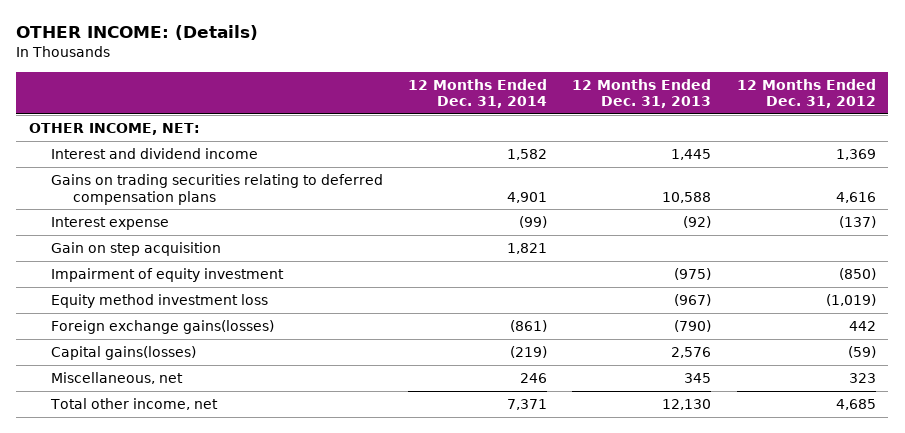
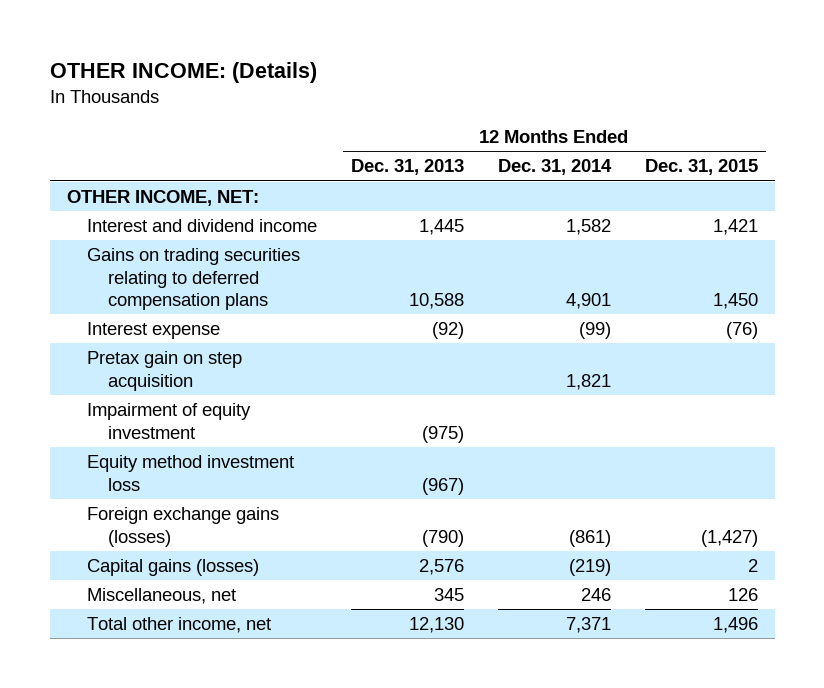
[736,78,876,109] 12 Months Ended Dec. 31, 2012 -> none
none -> [644,159,758,176] Dec. 31, 2015
[50,241,221,256] Gain on step acquisition -> [87,351,243,391] Pretax gain on step acquisition
[50,319,274,334] Foreign exchange gains(losses) -> [87,507,280,547] Foreign exchange gains (losses)
[50,345,196,360] Capital gains(losses) -> [87,559,260,577] Capital gains (losses)

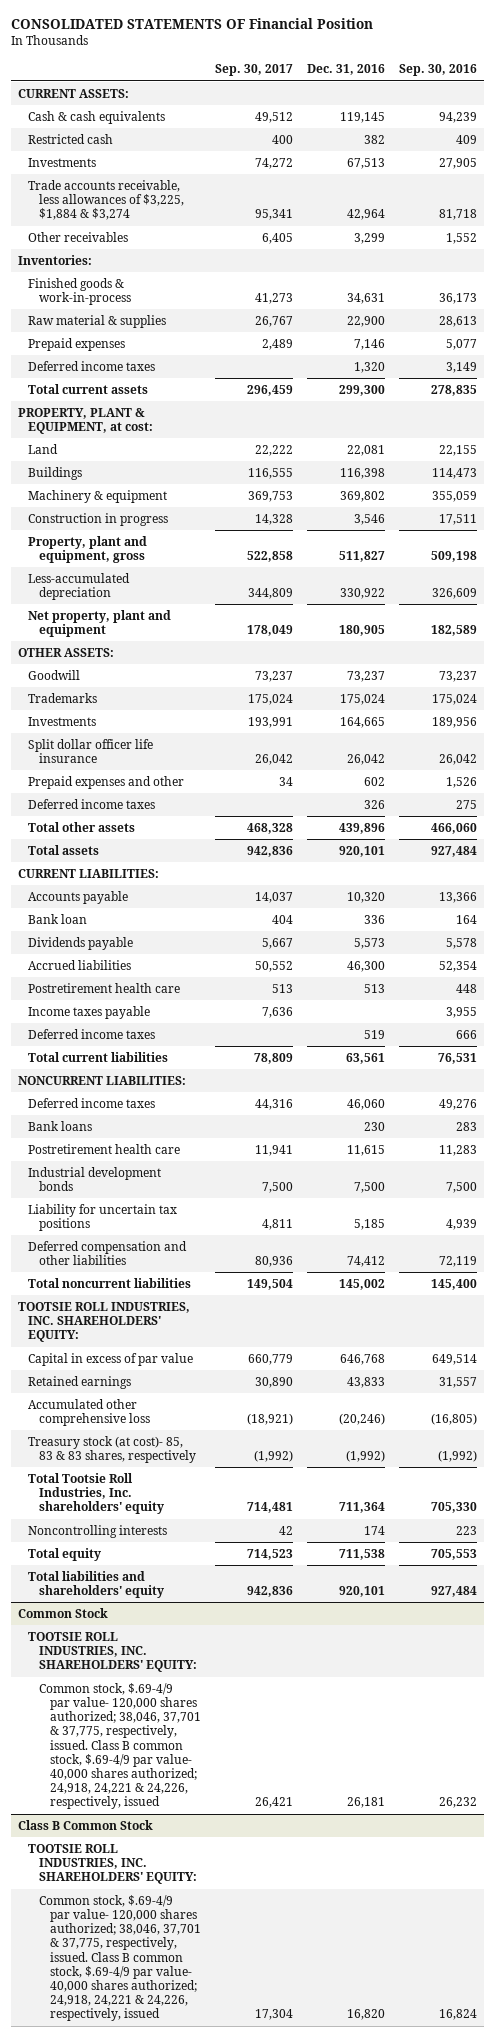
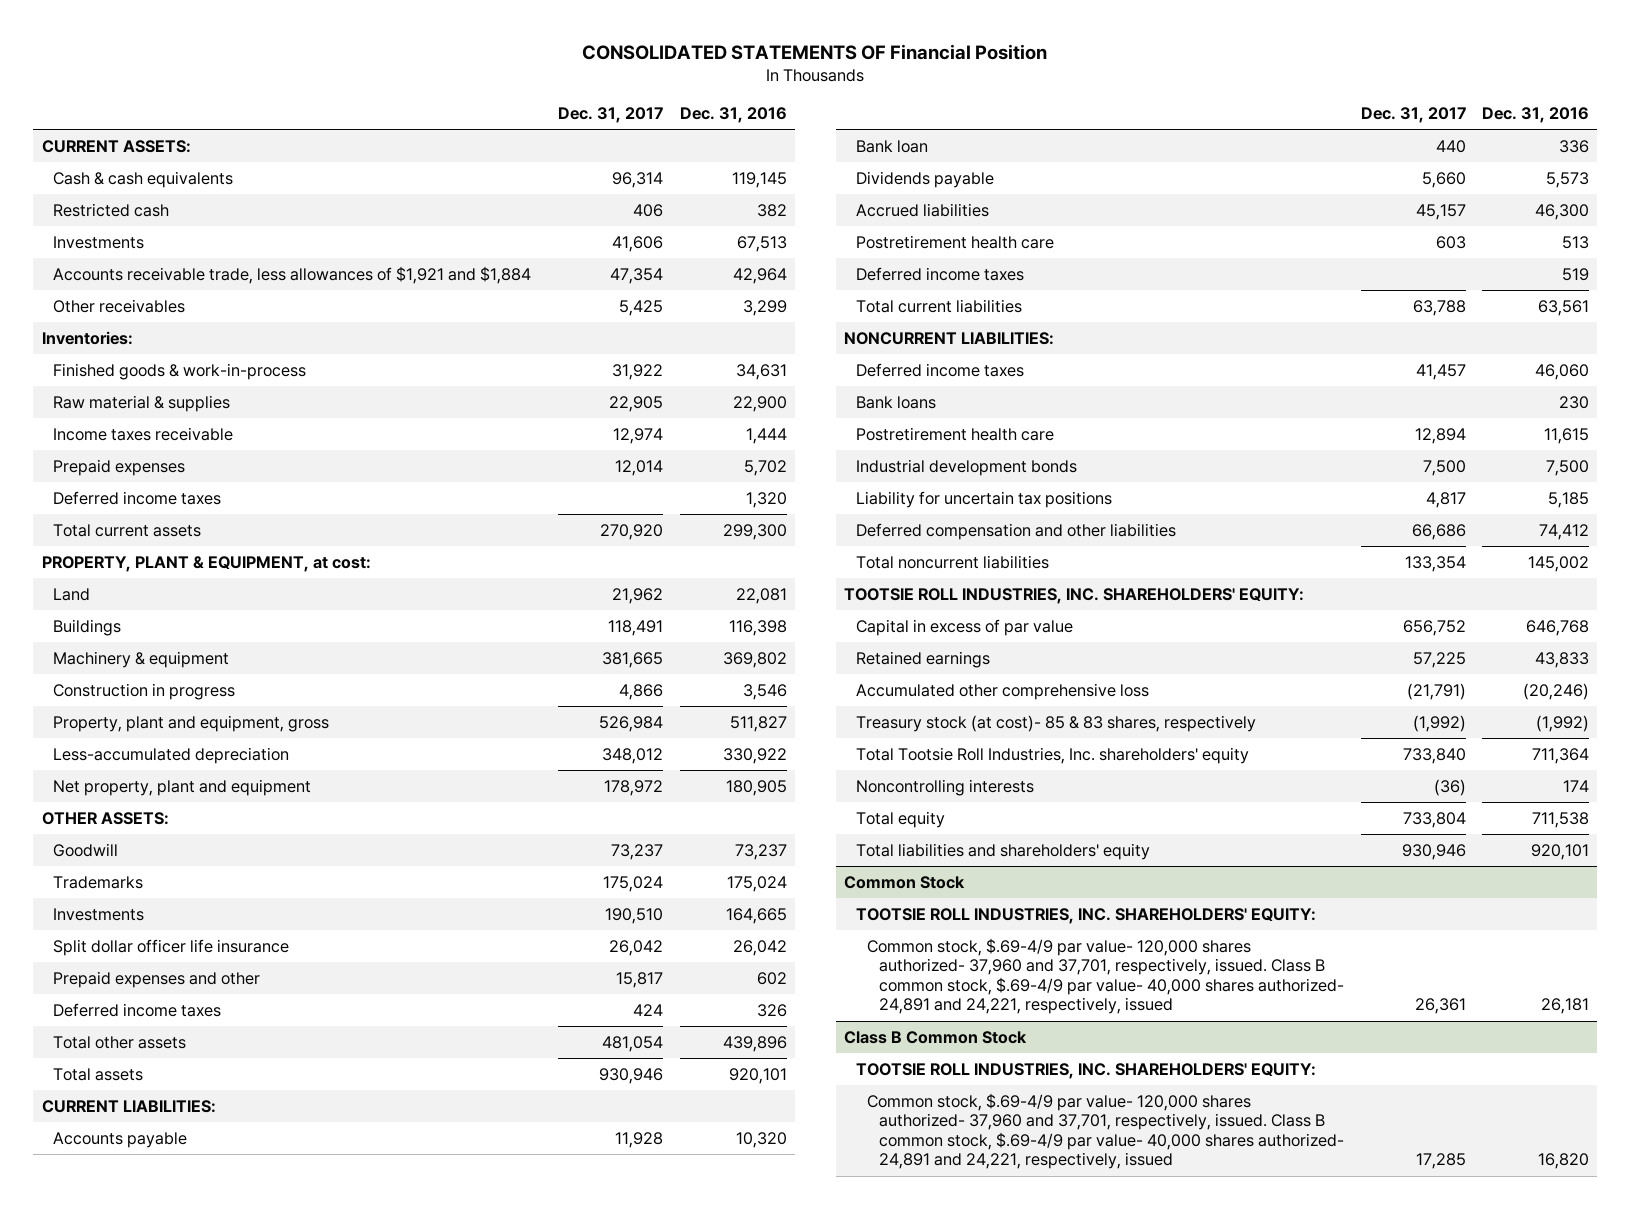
[214,64,293,77] Sep. 30, 2017 -> none
[398,64,477,77] Sep. 30, 2016 -> none
none -> [558,106,664,123] Dec. 31, 2017
[28,179,185,221] Trade accounts receivable, less allowances of $3,225, $1,884 & $3,274 -> [53,265,532,284] Accounts receivable trade, less allowances of $1,921 and $1,884
none -> [53,426,234,441] Income taxes receivable
[353,338,385,350] 7,146 -> [743,459,787,476] 5,702
[28,1005,151,1019] Income taxes payable -> none
[28,1435,197,1464] Treasury stock (at cost)- 85, 83 & 83 shares, respectively -> [855,714,1256,732] Treasury stock (at cost)- 85 & 83 shares, respectively
[39,1682,201,1810] Common stock, $.69-4/9 par value- 120,000 shares authorized; 38,046, 37,701 & 37,775, respectively, issued. Class B common stock, $.69-4/9 par value- 40,000 shares authorized; 24,918, 24,221 & 24,226, respectively, issued -> [867,937,1345,1015] Common stock, $.69-4/9 par value- 120,000 shares authorized- 37,960 and 37,701, respectively, issued. Class B common stock, $.69-4/9 par value- 40,000 shares authorized- 24,891 and 24,221, respectively, issued
[39,1894,201,2022] Common stock, $.69-4/9 par value- 120,000 shares authorized; 38,046, 37,701 & 37,775, respectively, issued. Class B common stock, $.69-4/9 par value- 40,000 shares authorized; 24,918, 24,221 & 24,226, respectively, issued -> [867,1092,1345,1170] Common stock, $.69-4/9 par value- 120,000 shares authorized- 37,960 and 37,701, respectively, issued. Class B common stock, $.69-4/9 par value- 40,000 shares authorized- 24,891 and 24,221, respectively, issued

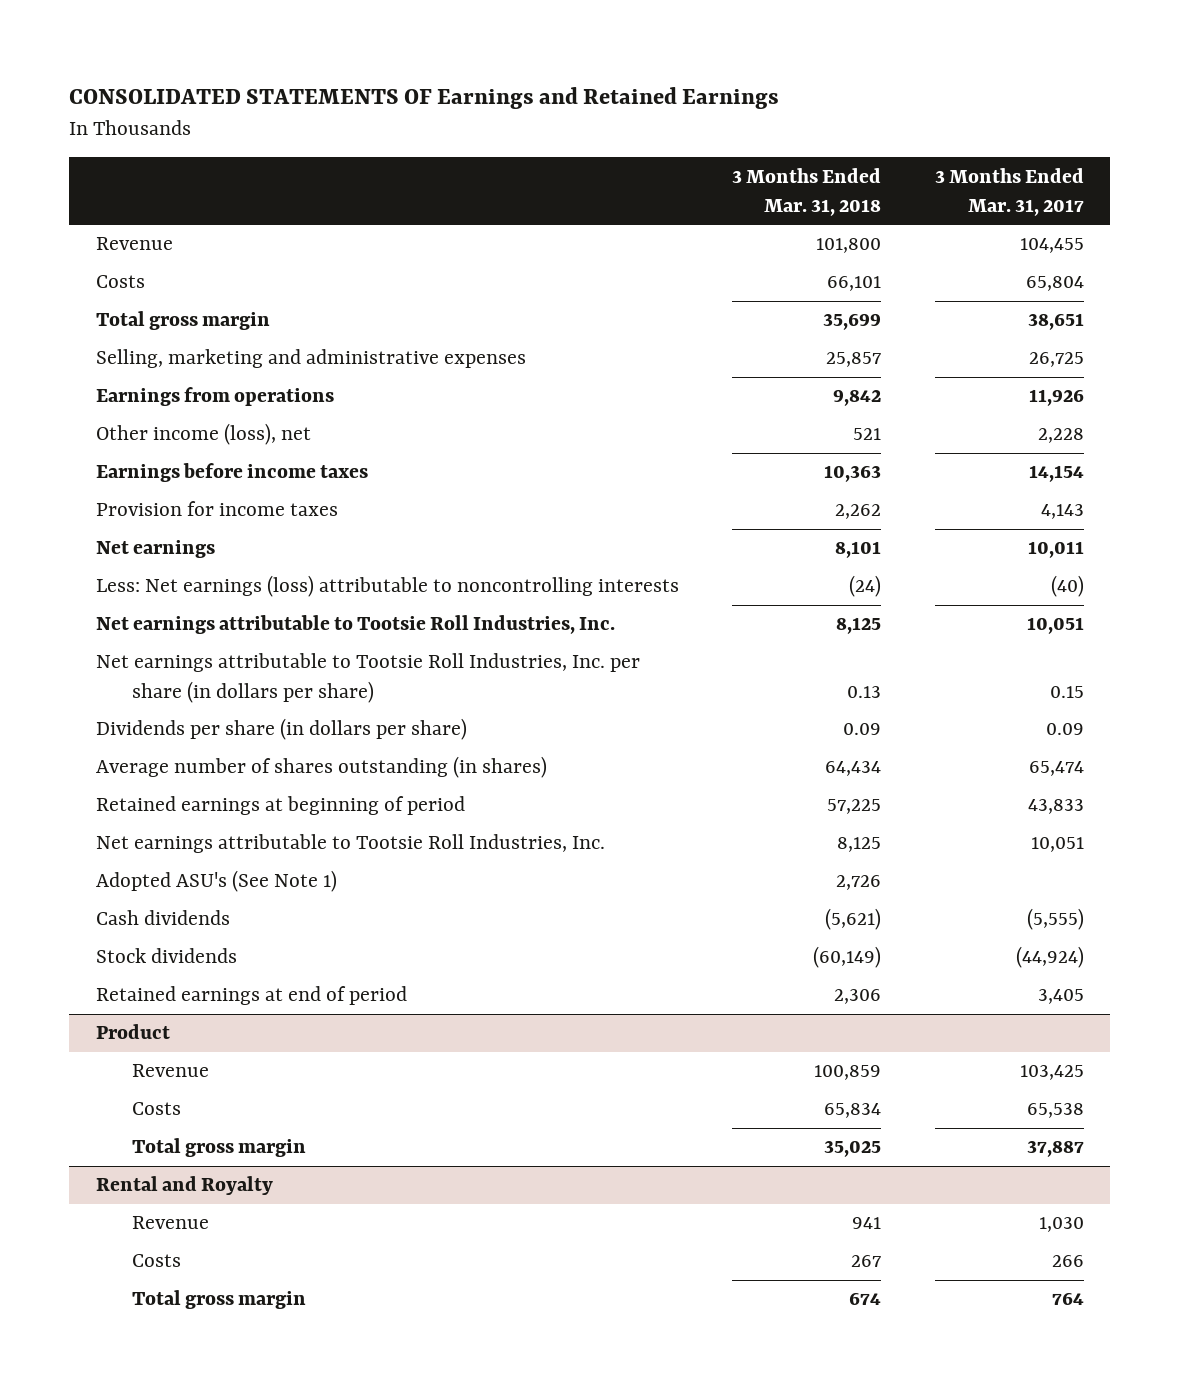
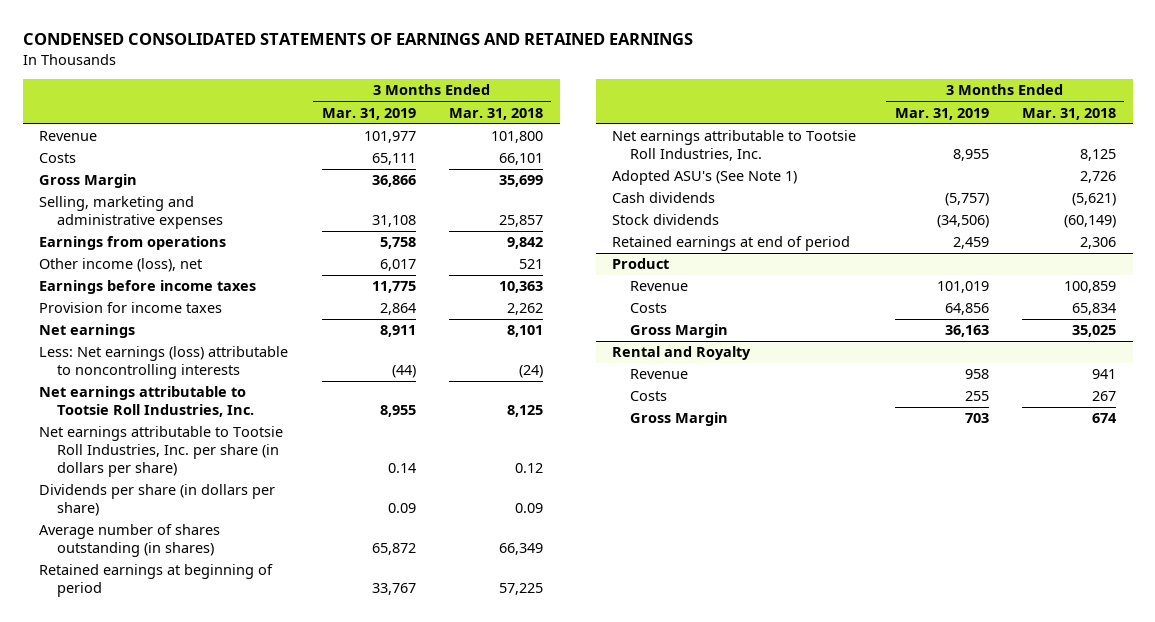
[69,87,780,110] CONSOLIDATED STATEMENTS OF Earnings and Retained Earnings -> [22,33,693,46] CONDENSED CONSOLIDATED STATEMENTS OF EARNINGS AND RETAINED EARNINGS
[934,167,1084,216] 3 Months Ended Mar. 31, 2017 -> none
none -> [321,107,416,120] Mar. 31, 2019
[95,311,270,331] Total gross margin -> [39,174,138,189] Gross Margin
[847,685,882,698] 0.13 -> [514,462,543,473] 0.12
[825,761,882,777] 64,434 -> [498,542,543,555] 66,349
[131,1138,306,1158] Total gross margin -> [630,324,729,339] Gross Margin
[131,1290,306,1310] Total gross margin -> [630,412,729,427] Gross Margin

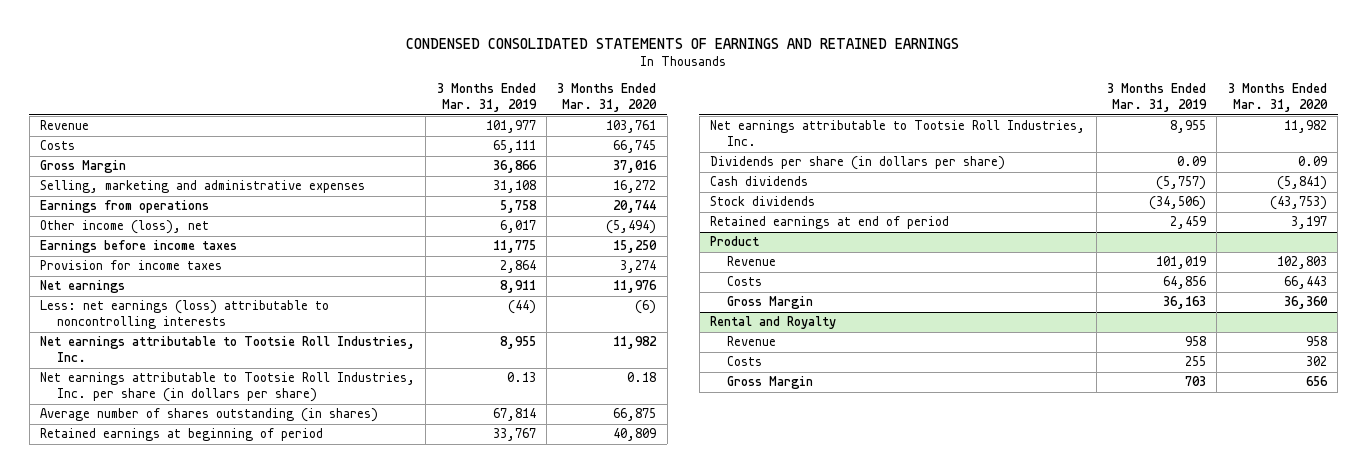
[448,107,543,120] Mar. 31, 2018 -> none
none -> [557,83,658,113] 3 Months Ended Mar. 31, 2020
[39,346,289,379] Less: Net earnings (loss) attributable to noncontrolling interests -> [39,300,329,330] Less: net earnings (loss) attributable to noncontrolling interests
[387,462,416,473] 0.14 -> [506,372,536,383] 0.13
[371,542,416,555] 65,872 -> [492,408,536,422] 67,814
[612,170,798,186] Adopted ASU's (See Note 1) -> none
[39,484,276,516] Dividends per share (in dollars per share) -> [710,156,1006,171] Dividends per share (in dollars per share)

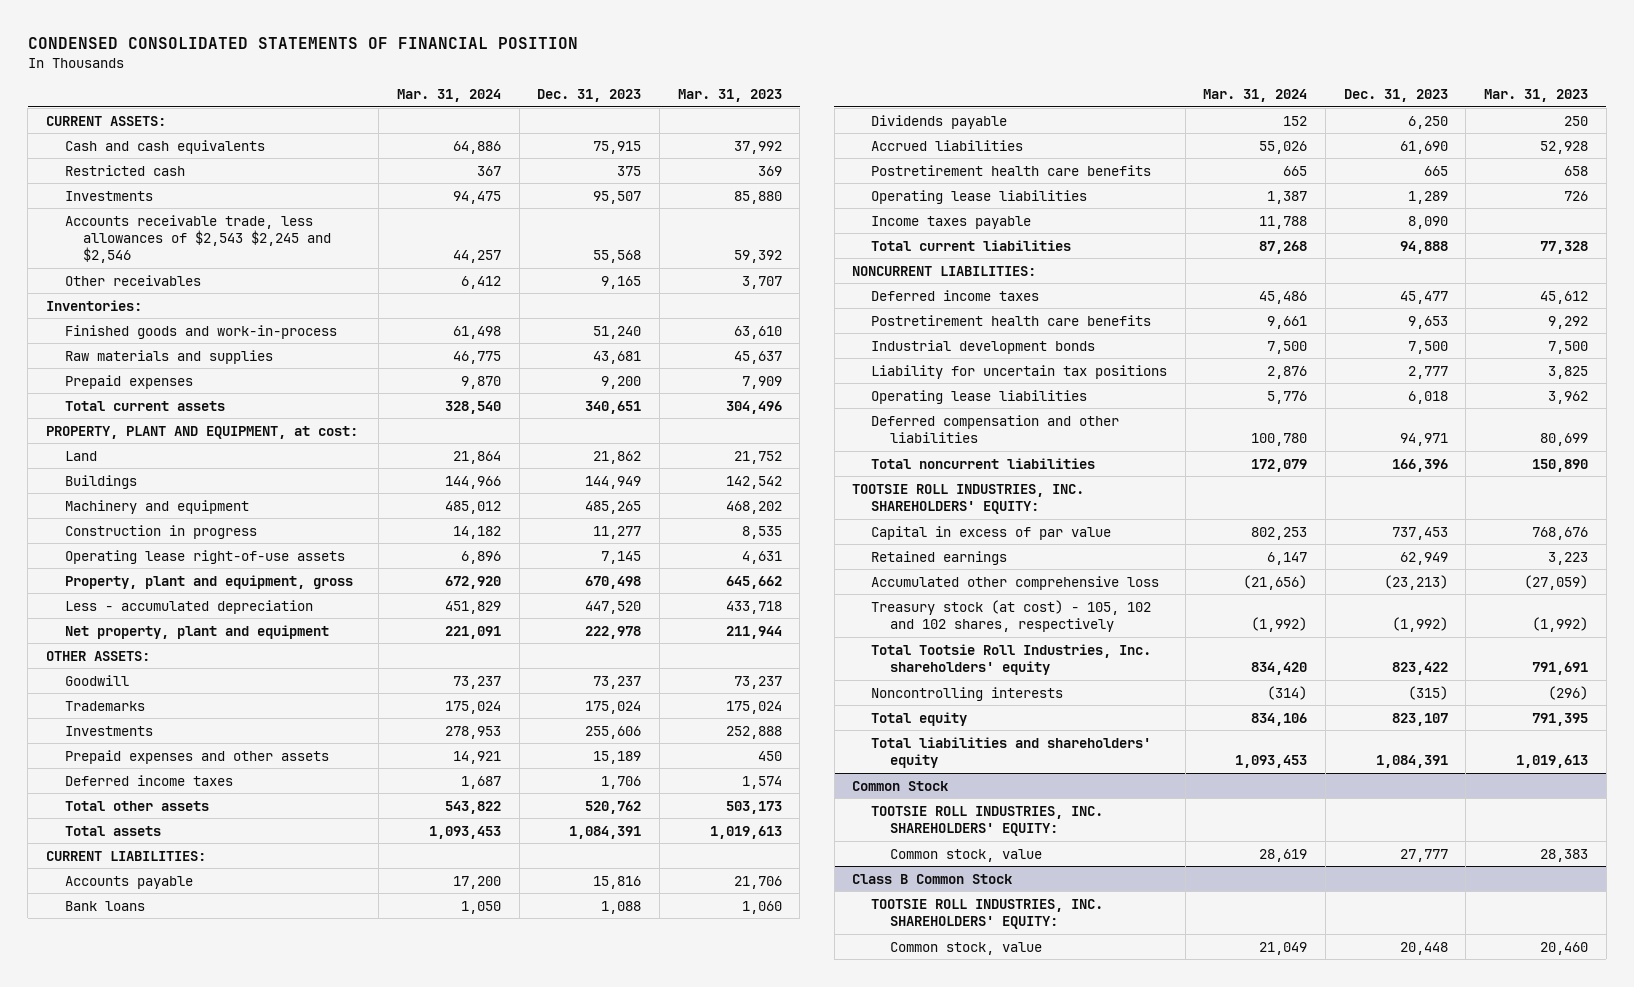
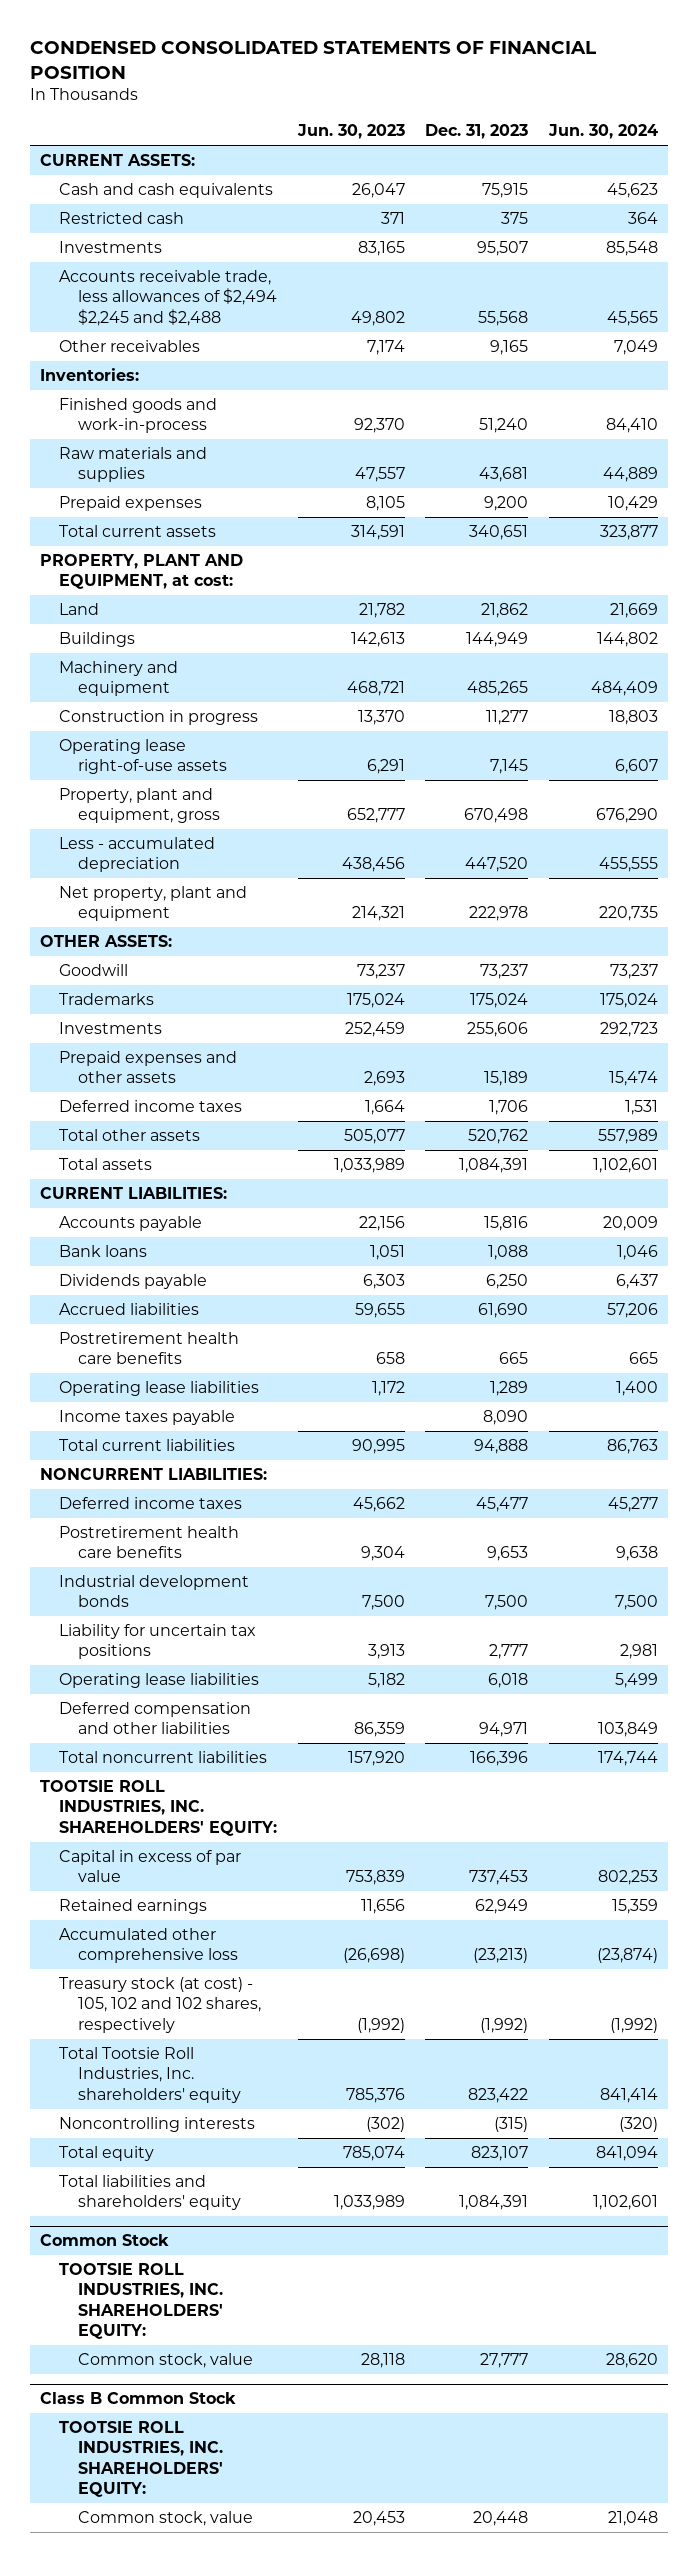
[396,88,501,102] Mar. 31, 2024 -> none
[677,88,782,102] Mar. 31, 2023 -> none
none -> [296,124,405,140] Jun. 30, 2023
none -> [548,124,659,140] Jun. 30, 2024
[64,214,332,264] Accounts receivable trade, less allowances of $2,543 $2,245 and $2,546 -> [59,270,278,326] Accounts receivable trade, less allowances of $2,494 $2,245 and $2,488

